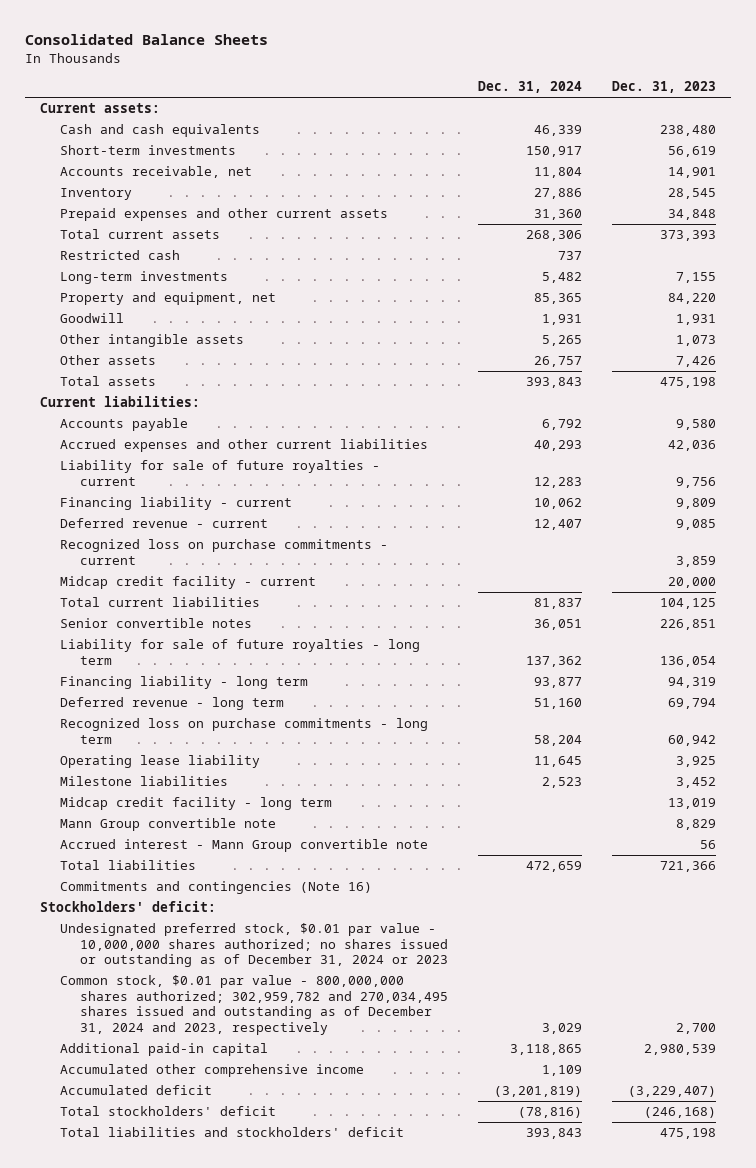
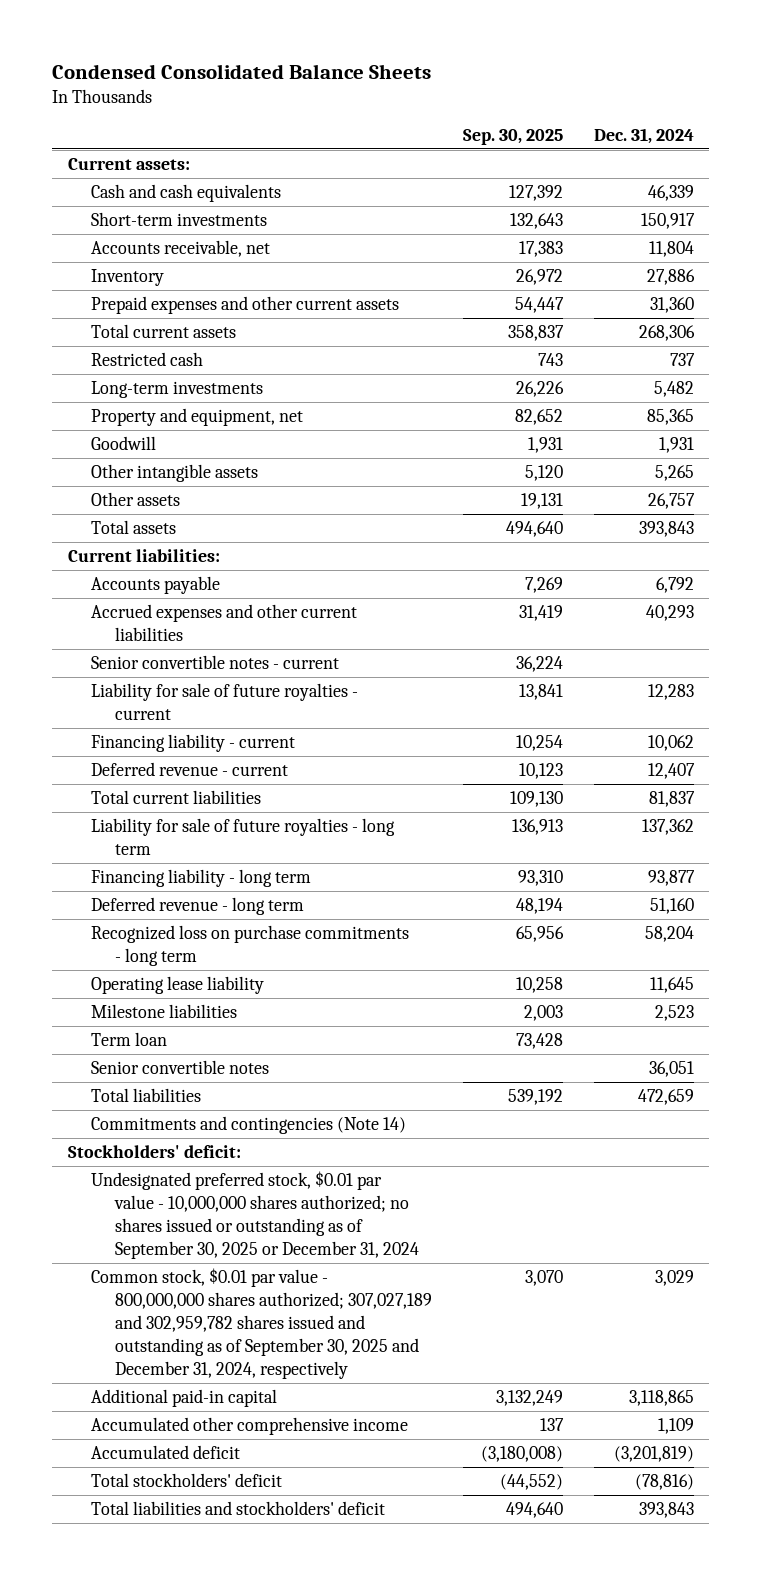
[25,34,269,46] Consolidated Balance Sheets -> [52,64,432,80] Condensed Consolidated Balance Sheets
[612,81,717,94] Dec. 31, 2023 -> none
none -> [462,128,563,145] Sep. 30, 2025
none -> [91,654,340,669] Senior convertible notes - current
[60,539,389,565] Recognized loss on purchase commitments - current -> none
[60,576,317,590] Midcap credit facility - current -> none
[60,797,333,811] Midcap credit facility - long term -> none
[60,818,277,832] Mann Group convertible note -> none
[60,839,429,853] Accrued interest - Mann Group convertible note -> none
none -> [91,1031,168,1046] Term loan
[60,618,253,629] Senior convertible notes -> [91,1059,270,1074] Senior convertible notes
[60,881,373,895] Commitments and contingencies (Note 16) -> [91,1115,407,1134] Commitments and contingencies (Note 14)
[60,923,448,968] Undesignated preferred stock, $0.01 par value - 10,000,000 shares authorized; no shares issued or outstanding as of December 31, 2024 or 2023 -> [91,1170,419,1259] Undesignated preferred stock, $0.01 par value - 10,000,000 shares authorized; no shares issued or outstanding as of September 30, 2025 or December 31, 2024
[60,975,448,1035] Common stock, $0.01 par value - 800,000,000 shares authorized; 302,959,782 and 270,034,495 shares issued and outstanding as of December 31, 2024 and 2023, respectively -> [91,1267,432,1379] Common stock, $0.01 par value - 800,000,000 shares authorized; 307,027,189 and 302,959,782 shares issued and outstanding as of September 30, 2025 and December 31, 2024, respectively

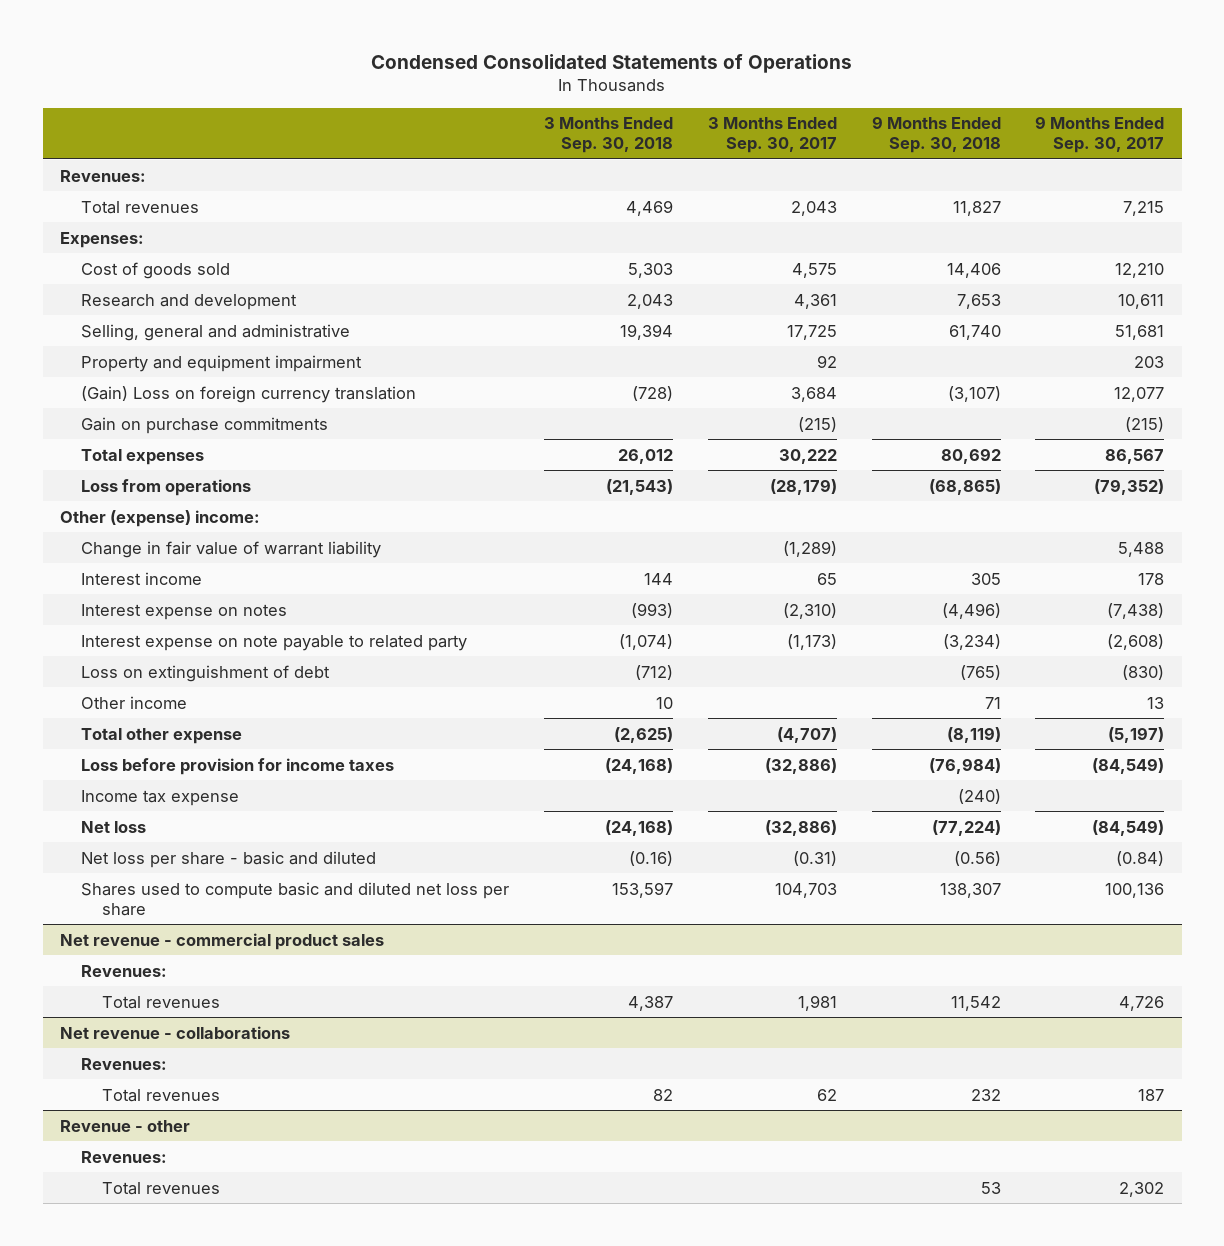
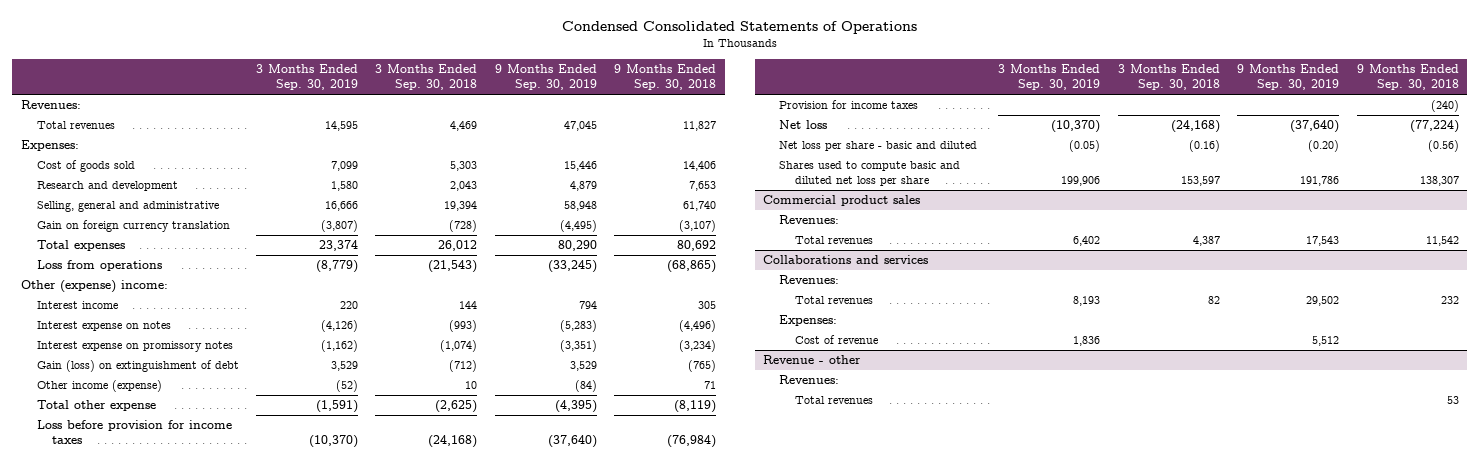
[707,117,837,154] 3 Months Ended Sep. 30, 2017 -> none
[1035,116,1165,154] 9 Months Ended Sep. 30, 2017 -> none
none -> [255,63,358,91] 3 Months Ended Sep. 30, 2019
none -> [494,63,597,91] 9 Months Ended Sep. 30, 2019
[81,354,363,372] Property and equipment impairment -> none
[81,416,329,434] Gain on purchase commitments -> none
[81,385,417,403] (Gain) Loss on foreign currency translation -> [36,220,230,233] Gain on foreign currency translation
[81,540,382,558] Change in fair value of warrant liability -> none
[81,634,468,651] Interest expense on note payable to related party -> [36,341,233,353] Interest expense on promissory notes
[81,664,331,682] Loss on extinguishment of debt -> [36,360,239,373] Gain (loss) on extinguishment of debt
[81,695,188,709] Other income -> [36,380,162,393] Other income (expense)
[81,789,240,806] Income tax expense -> [779,100,919,110] Provision for income taxes
[60,932,385,950] Net revenue - commercial product sales -> [763,195,921,207] Commercial product sales
[60,1025,291,1039] Net revenue - collaborations -> none
none -> [763,255,929,265] Collaborations and services
none -> [779,315,838,327] Expenses:
none -> [794,335,878,345] Cost of revenue

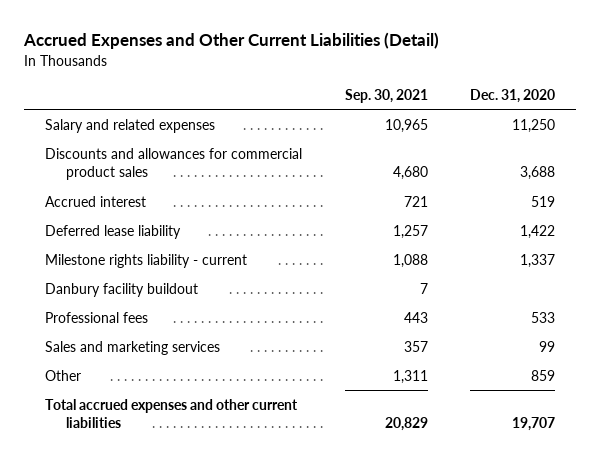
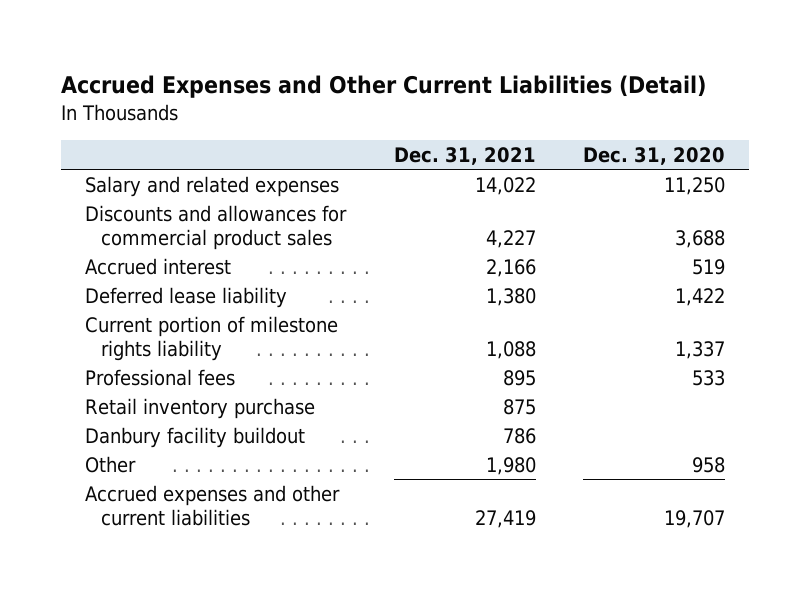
[344,88,428,103] Sep. 30, 2021 -> none
none -> [393,147,536,166] Dec. 31, 2021
[45,253,248,268] Milestone rights liability - current -> [85,315,339,361] Current portion of milestone rights liability
[45,340,221,355] Sales and marketing services -> none
none -> [85,397,316,419] Retail inventory purchase
[45,282,199,297] Danbury facility buildout -> [85,426,306,448] Danbury facility buildout
[530,369,555,381] 859 -> [692,456,726,473] 958
[45,398,299,428] Total accrued expenses and other current liabilities -> [85,484,341,526] Accrued expenses and other current liabilities

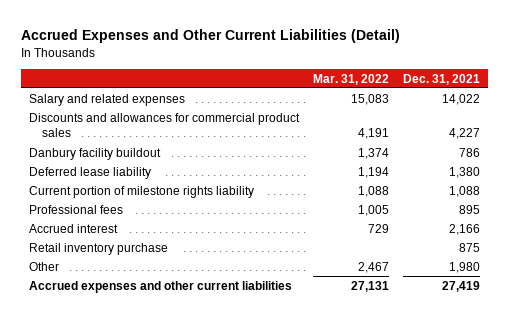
[583,147,726,166] Dec. 31, 2020 -> none
none -> [313,73,390,85] Mar. 31, 2022
[85,426,306,448] Danbury facility buildout -> [28,147,161,160] Danbury facility buildout
[85,257,232,275] Accrued interest -> [28,223,118,233] Accrued interest

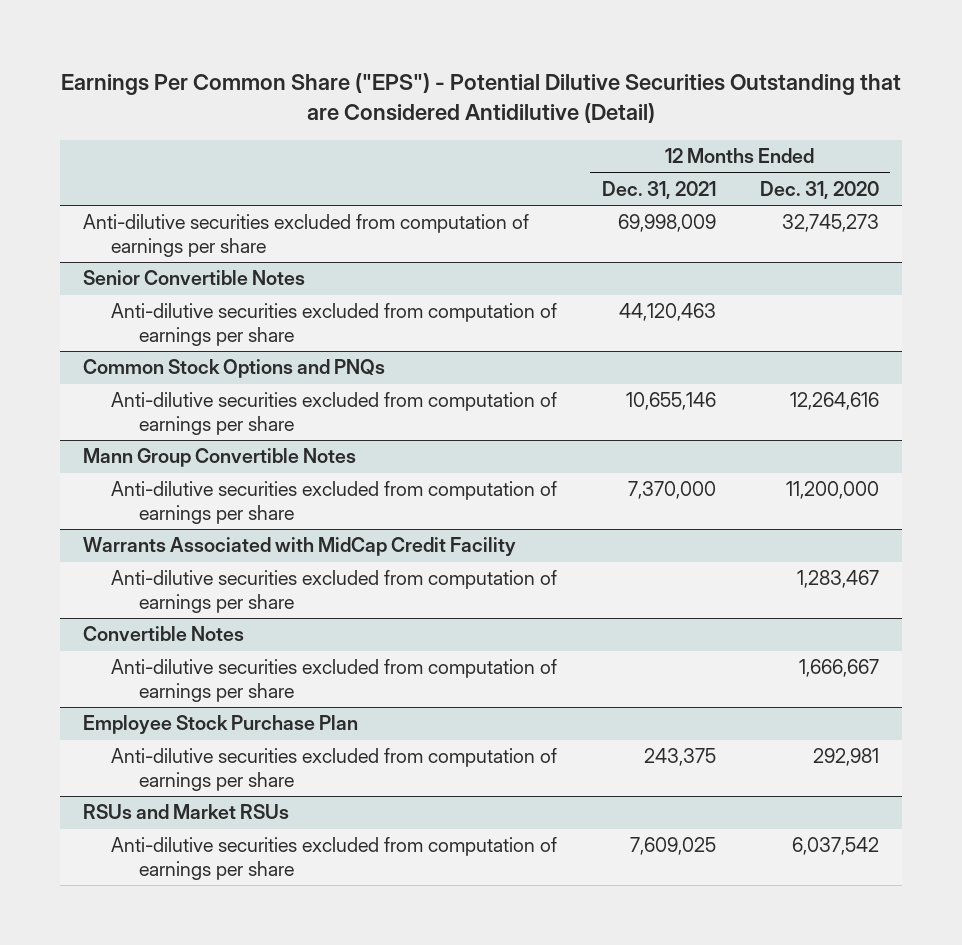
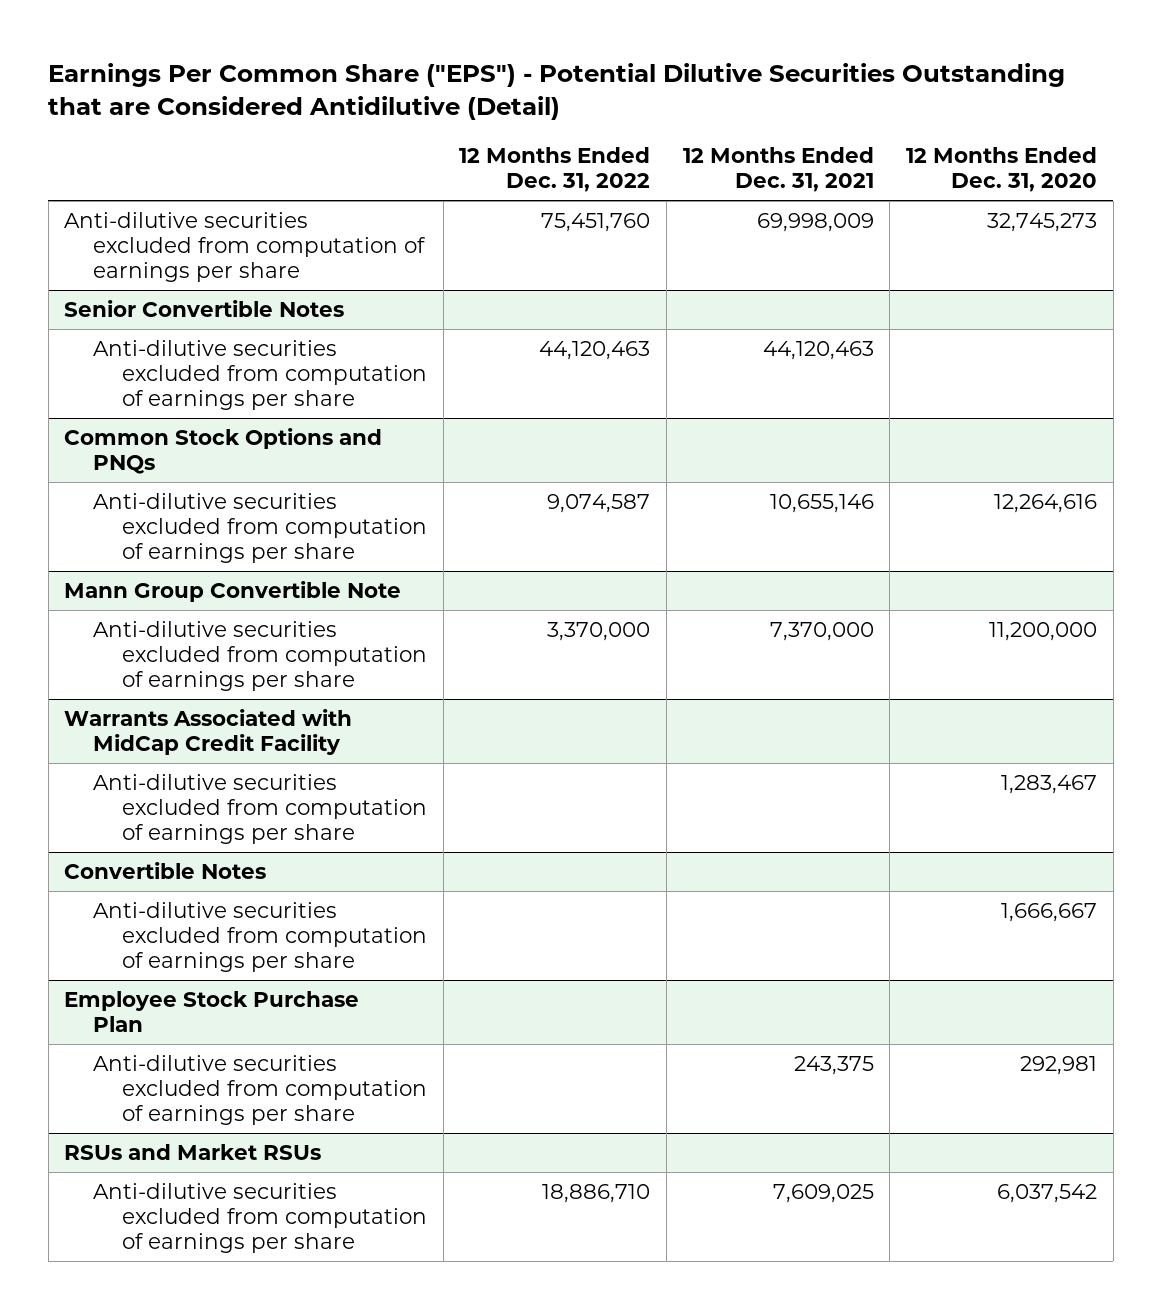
none -> [459,147,651,193] 12 Months Ended Dec. 31, 2022
[82,448,356,468] Mann Group Convertible Notes -> [64,580,402,602] Mann Group Convertible Note

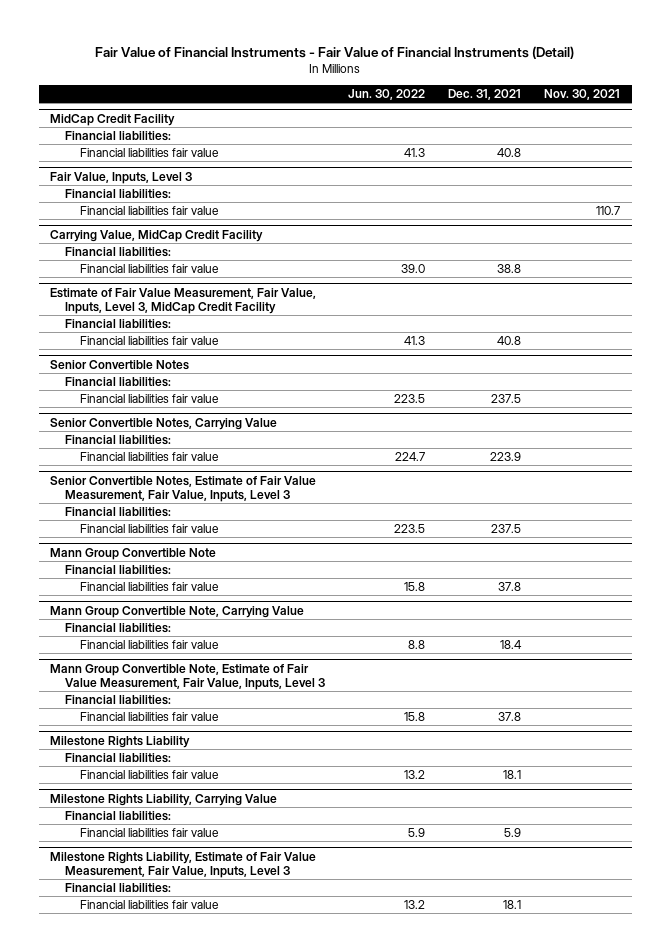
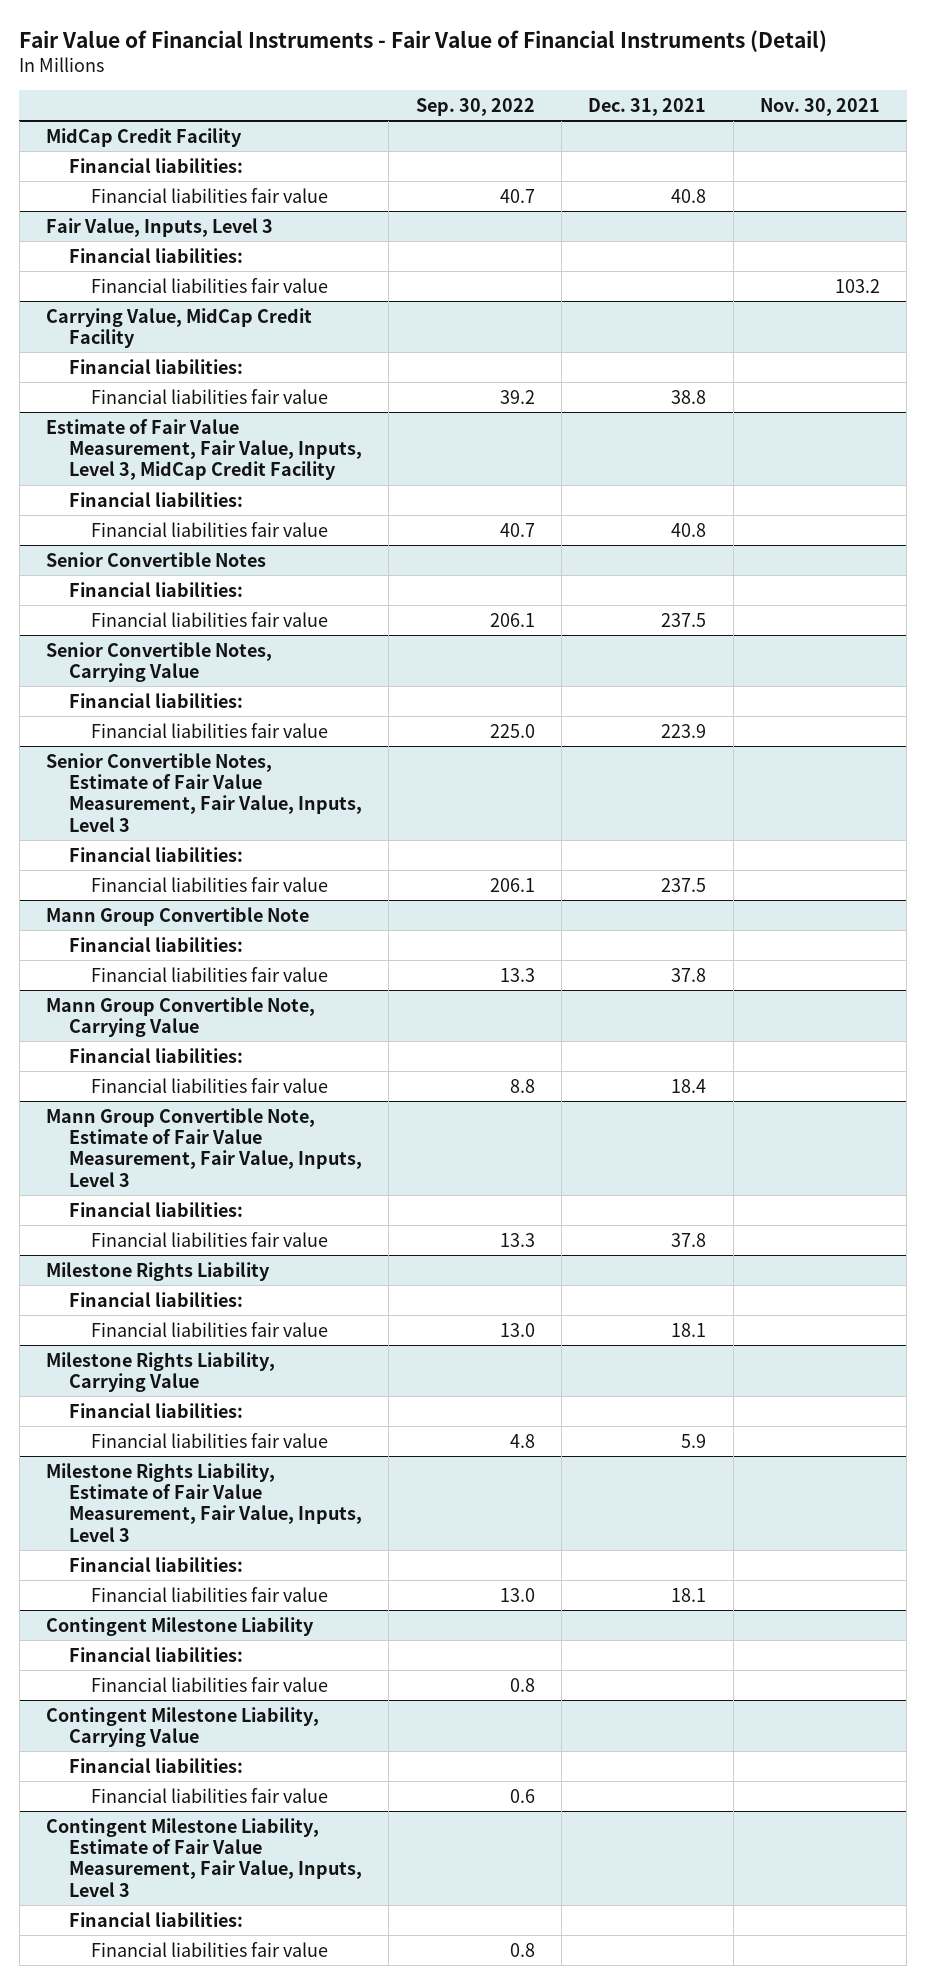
[348,88,426,100] Jun. 30, 2022 -> none
none -> [415,98,535,117] Sep. 30, 2022
[596,206,621,216] 110.7 -> [835,278,881,293] 103.2
none -> [46,1616,315,1636] Contingent Milestone Liability
none -> [68,1646,243,1662] Financial liabilities:
none -> [91,1676,329,1692] Financial liabilities fair value
none -> [46,1706,320,1747] Contingent Milestone Liability, Carrying Value
none -> [68,1757,243,1773] Financial liabilities:
none -> [91,1787,329,1803] Financial liabilities fair value
none -> [46,1817,362,1897] Contingent Milestone Liability, Estimate of Fair Value Measurement, Fair Value, Inputs, Level 3
none -> [68,1911,243,1927] Financial liabilities:
none -> [91,1941,329,1957] Financial liabilities fair value

